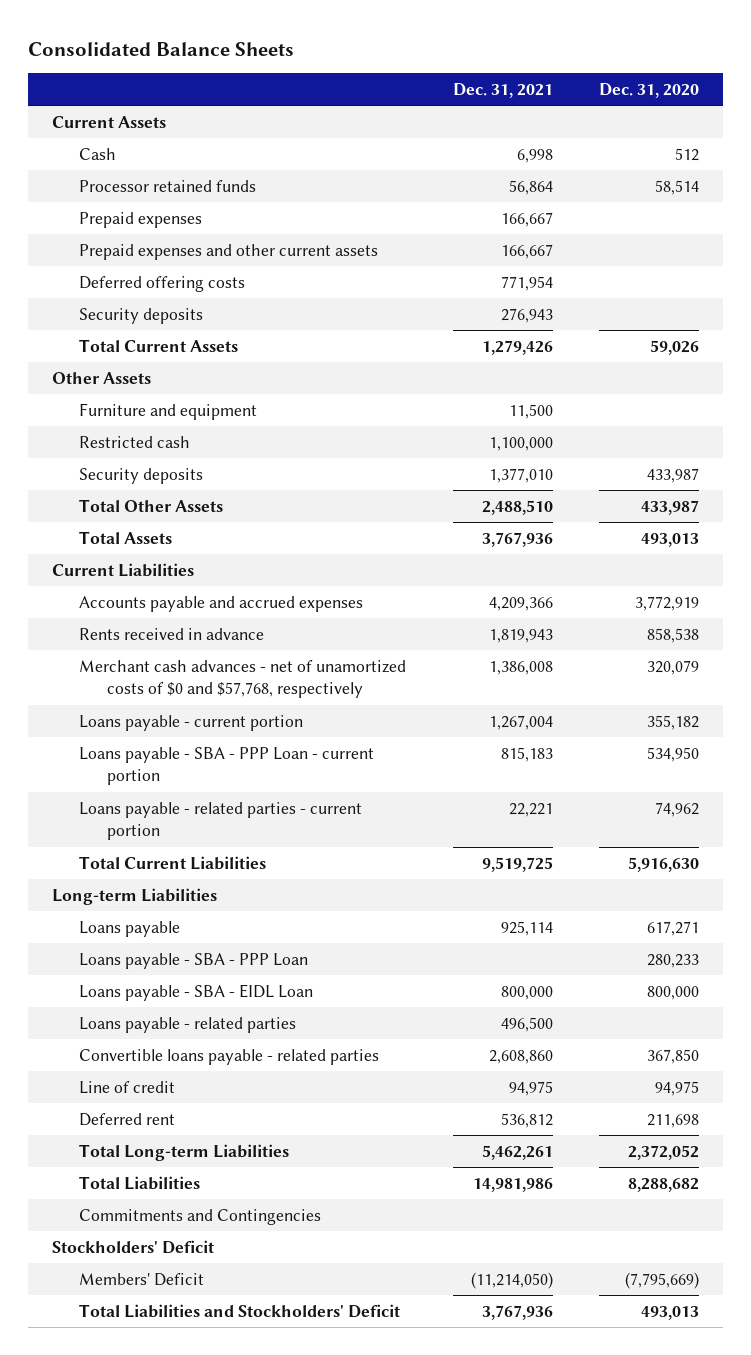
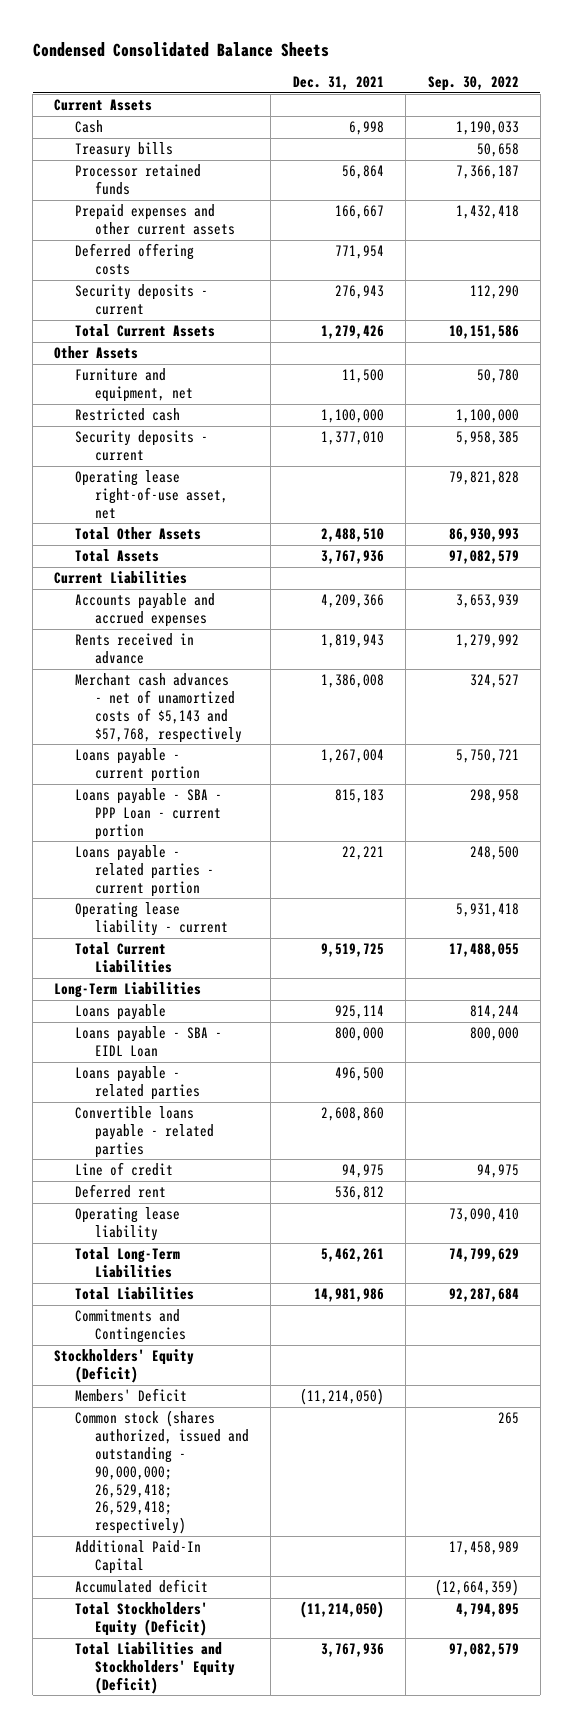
[28,41,295,56] Consolidated Balance Sheets -> [32,41,329,57] Condensed Consolidated Balance Sheets
[599,82,700,98] Dec. 31, 2020 -> none
none -> [427,76,519,92] Sep. 30, 2022
none -> [74,142,173,159] Treasury bills
[79,211,203,228] Prepaid expenses -> none
[79,307,204,324] Security deposits -> [74,284,208,315] Security deposits - current
[79,402,258,420] Furniture and equipment -> [74,368,194,402] Furniture and equipment, net
[79,467,204,484] Security deposits -> [74,430,208,461] Security deposits - current
none -> [74,470,229,519] Operating lease right-of-use asset, net
[79,659,407,699] Merchant cash advances - net of unamortized costs of $0 and $57,768, respectively -> [74,673,243,743] Merchant cash advances - net of unamortized costs of $5,143 and $57,768, respectively
none -> [74,902,229,936] Operating lease liability - current
[51,887,217,905] Long-term Liabilities -> [54,982,202,999] Long-Term Liabilities
[79,952,309,969] Loans payable - SBA - PPP Loan -> none
none -> [74,1207,180,1241] Operating lease liability
[79,1143,290,1161] Total Long-term Liabilities -> [74,1247,180,1278] Total Long-Term Liabilities
[51,1239,214,1254] Stockholders' Deficit -> [54,1349,195,1383] Stockholders' Equity (Deficit)
none -> [74,1410,250,1535] Common stock (shares authorized, issued and outstanding - 90,000,000; 26,529,418; 26,529,418; respectively)
none -> [74,1540,201,1574] Additional Paid-In Capital
none -> [74,1579,208,1594] Accumulated deficit
none -> [74,1602,208,1636] Total Stockholders' Equity (Deficit)
[79,1303,401,1318] Total Liabilities and Stockholders' Deficit -> [74,1642,236,1694] Total Liabilities and Stockholders' Equity (Deficit)

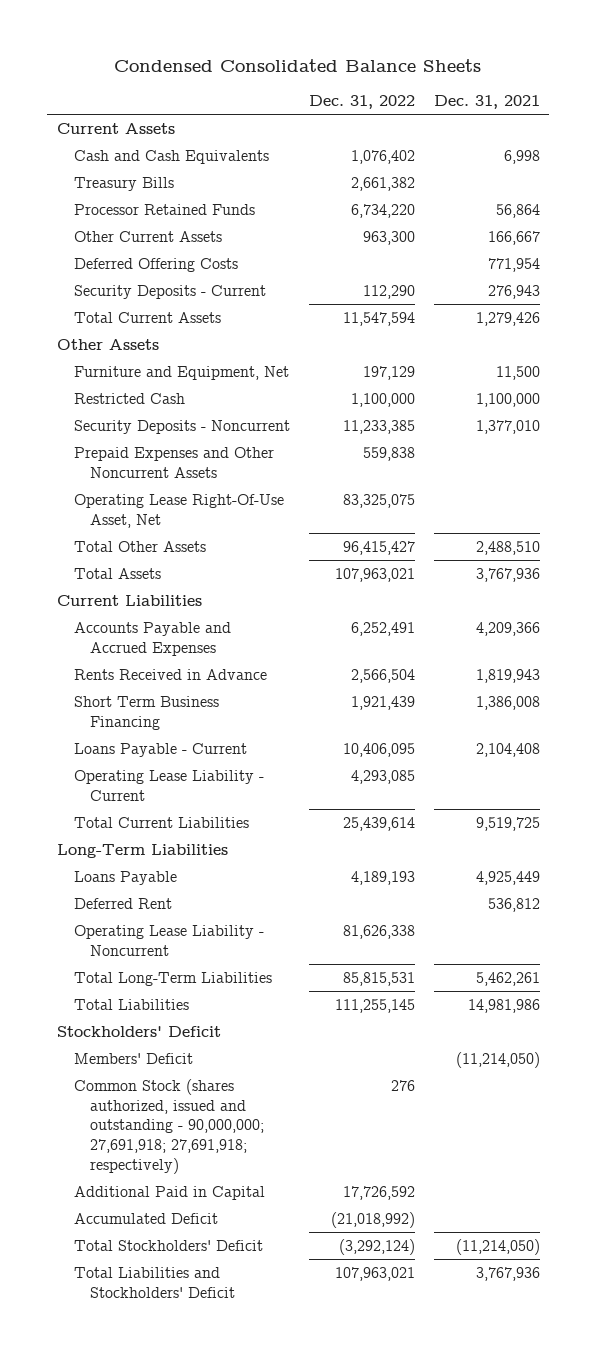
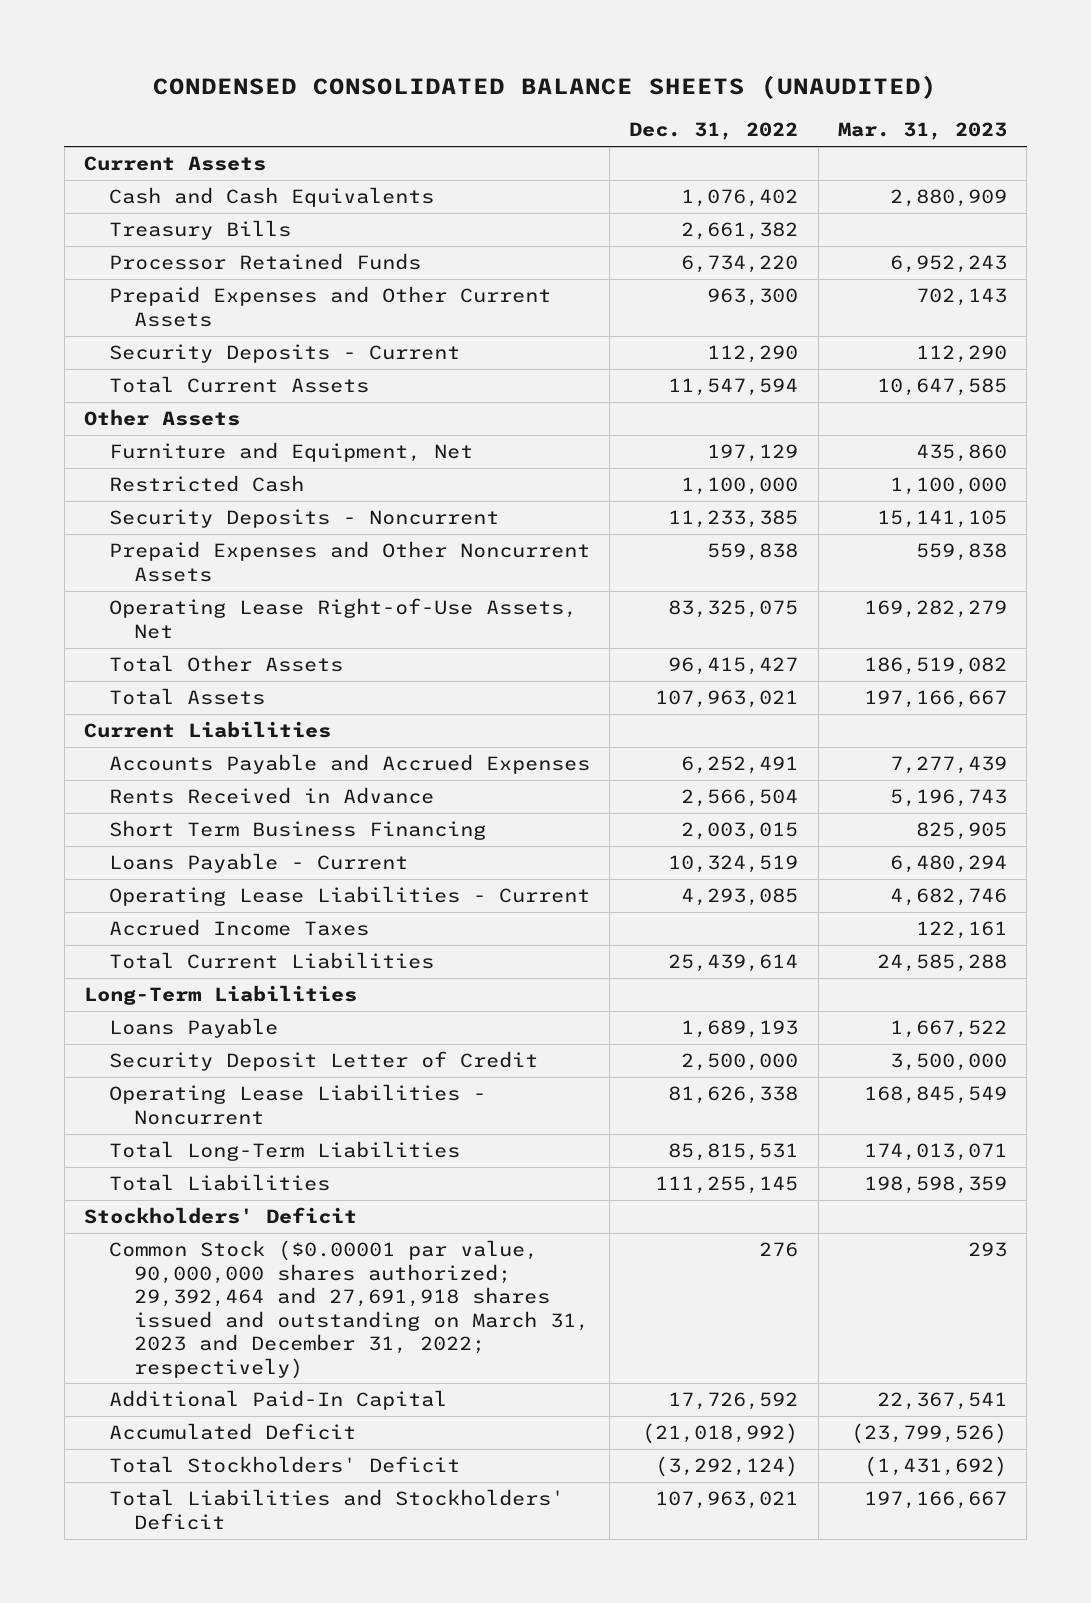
[114,58,482,72] Condensed Consolidated Balance Sheets -> [153,74,938,99] CONDENSED CONSOLIDATED BALANCE SHEETS (UNAUDITED)
[433,94,540,109] Dec. 31, 2021 -> none
none -> [837,122,1007,141] Mar. 31, 2023
[73,257,238,272] Deferred Offering Costs -> none
[73,230,222,242] Other Current Assets -> [108,286,551,327] Prepaid Expenses and Other Current Assets
[73,493,284,528] Operating Lease Right-Of-Use Asset, Net -> [108,598,577,639] Operating Lease Right-of-Use Assets, Net
[350,695,415,710] 1,921,439 -> [681,822,799,841] 2,003,015
[342,742,415,757] 10,406,095 -> [668,855,799,874] 10,324,519
[73,769,264,801] Operating Lease Liability - Current -> [108,886,590,907] Operating Lease Liabilities - Current
none -> [108,919,369,937] Accrued Income Taxes
[73,897,172,909] Deferred Rent -> none
[350,870,415,885] 4,189,193 -> [681,1020,799,1039] 1,689,193
none -> [108,1051,538,1072] Security Deposit Letter of Credit
[73,924,264,956] Operating Lease Liability - Noncurrent -> [108,1084,486,1125] Operating Lease Liabilities - Noncurrent
[73,1052,193,1064] Members' Deficit -> none
[73,1078,265,1174] Common Stock (shares authorized, issued and outstanding - 90,000,000; 27,691,918; 27,691,918; respectively) -> [108,1240,589,1379] Common Stock ($0.00001 par value, 90,000,000 shares authorized; 29,392,464 and 27,691,918 shares issued and outstanding on March 31, 2023 and December 31, 2022; respectively)
[73,1185,265,1200] Additional Paid in Capital -> [108,1390,447,1411] Additional Paid-In Capital

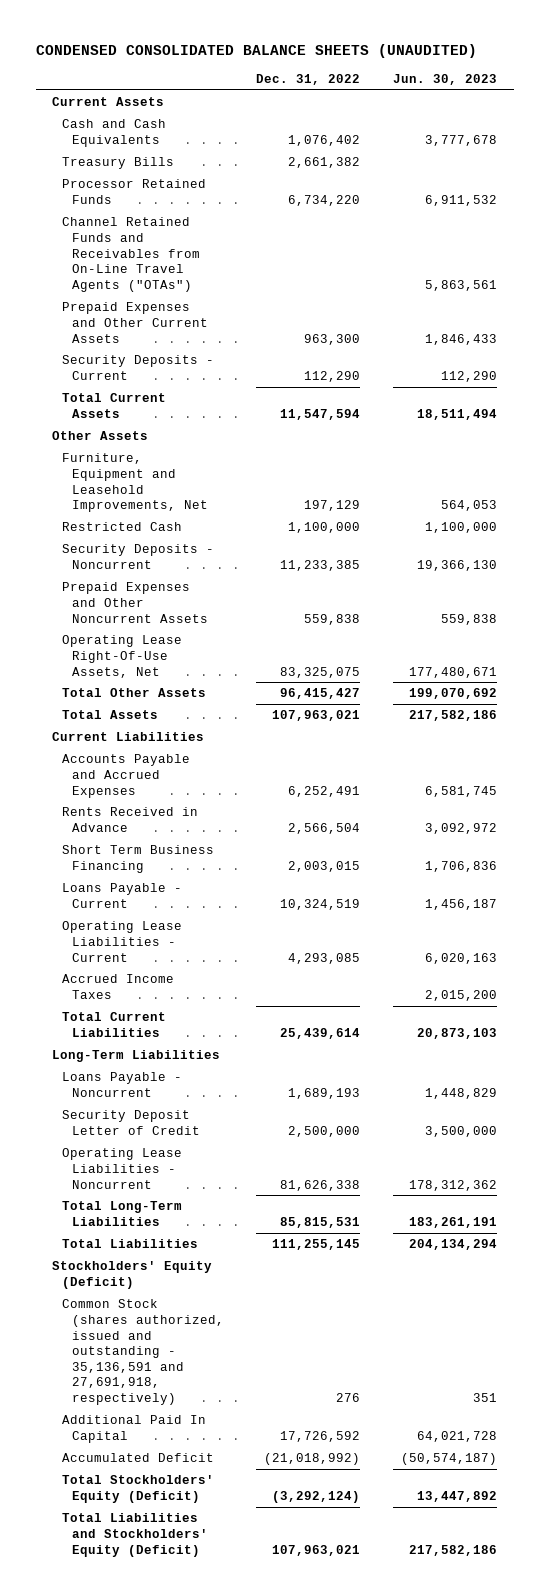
[837,122,1007,141] Mar. 31, 2023 -> none
none -> [393,73,498,85] Jun. 30, 2023
none -> [61,217,200,292] Channel Retained Funds and Receivables from On-Line Travel Agents ("OTAs")
[108,442,473,463] Furniture and Equipment, Net -> [61,453,208,513] Furniture, Equipment and Leasehold Improvements, Net
[108,598,577,639] Operating Lease Right-of-Use Assets, Net -> [61,635,182,678] Operating Lease Right-Of-Use Assets, Net
[108,1018,278,1039] Loans Payable -> [61,1072,182,1097] Loans Payable - Noncurrent
[83,1207,357,1225] Stockholders' Deficit -> [52,1261,213,1289] Stockholders' Equity (Deficit)
[108,1240,589,1379] Common Stock ($0.00001 par value, 90,000,000 shares authorized; 29,392,464 and 27,691,918 shares issued and outstanding on March 31, 2023 and December 31, 2022; respectively) -> [61,1299,224,1406] Common Stock (shares authorized, issued and outstanding - 35,136,591 and 27,691,918, respectively)
[108,1390,447,1411] Additional Paid-In Capital -> [61,1415,206,1443] Additional Paid In Capital
[108,1456,460,1474] Total Stockholders' Deficit -> [61,1475,214,1503] Total Stockholders' Equity (Deficit)
[108,1489,564,1530] Total Liabilities and Stockholders' Deficit -> [61,1513,208,1557] Total Liabilities and Stockholders' Equity (Deficit)

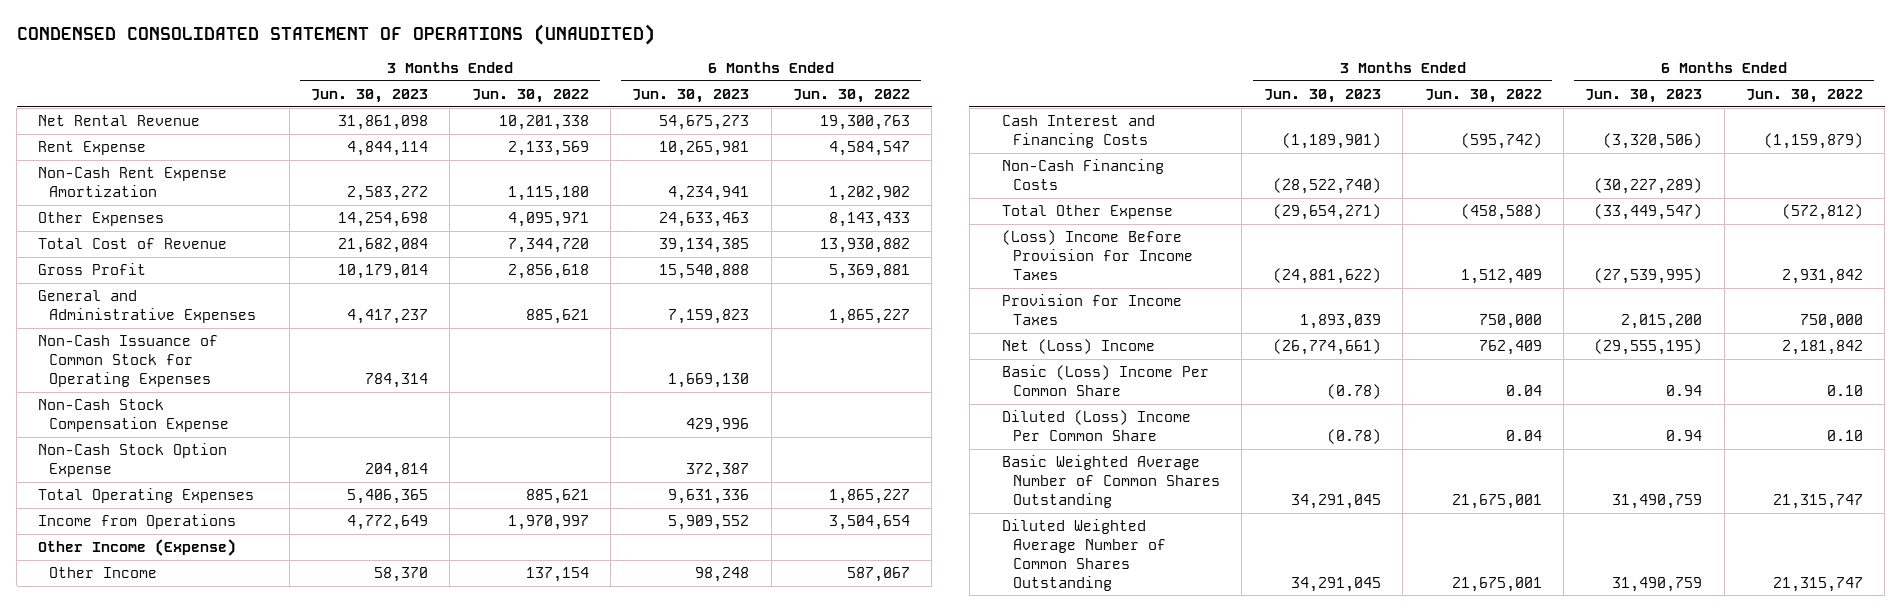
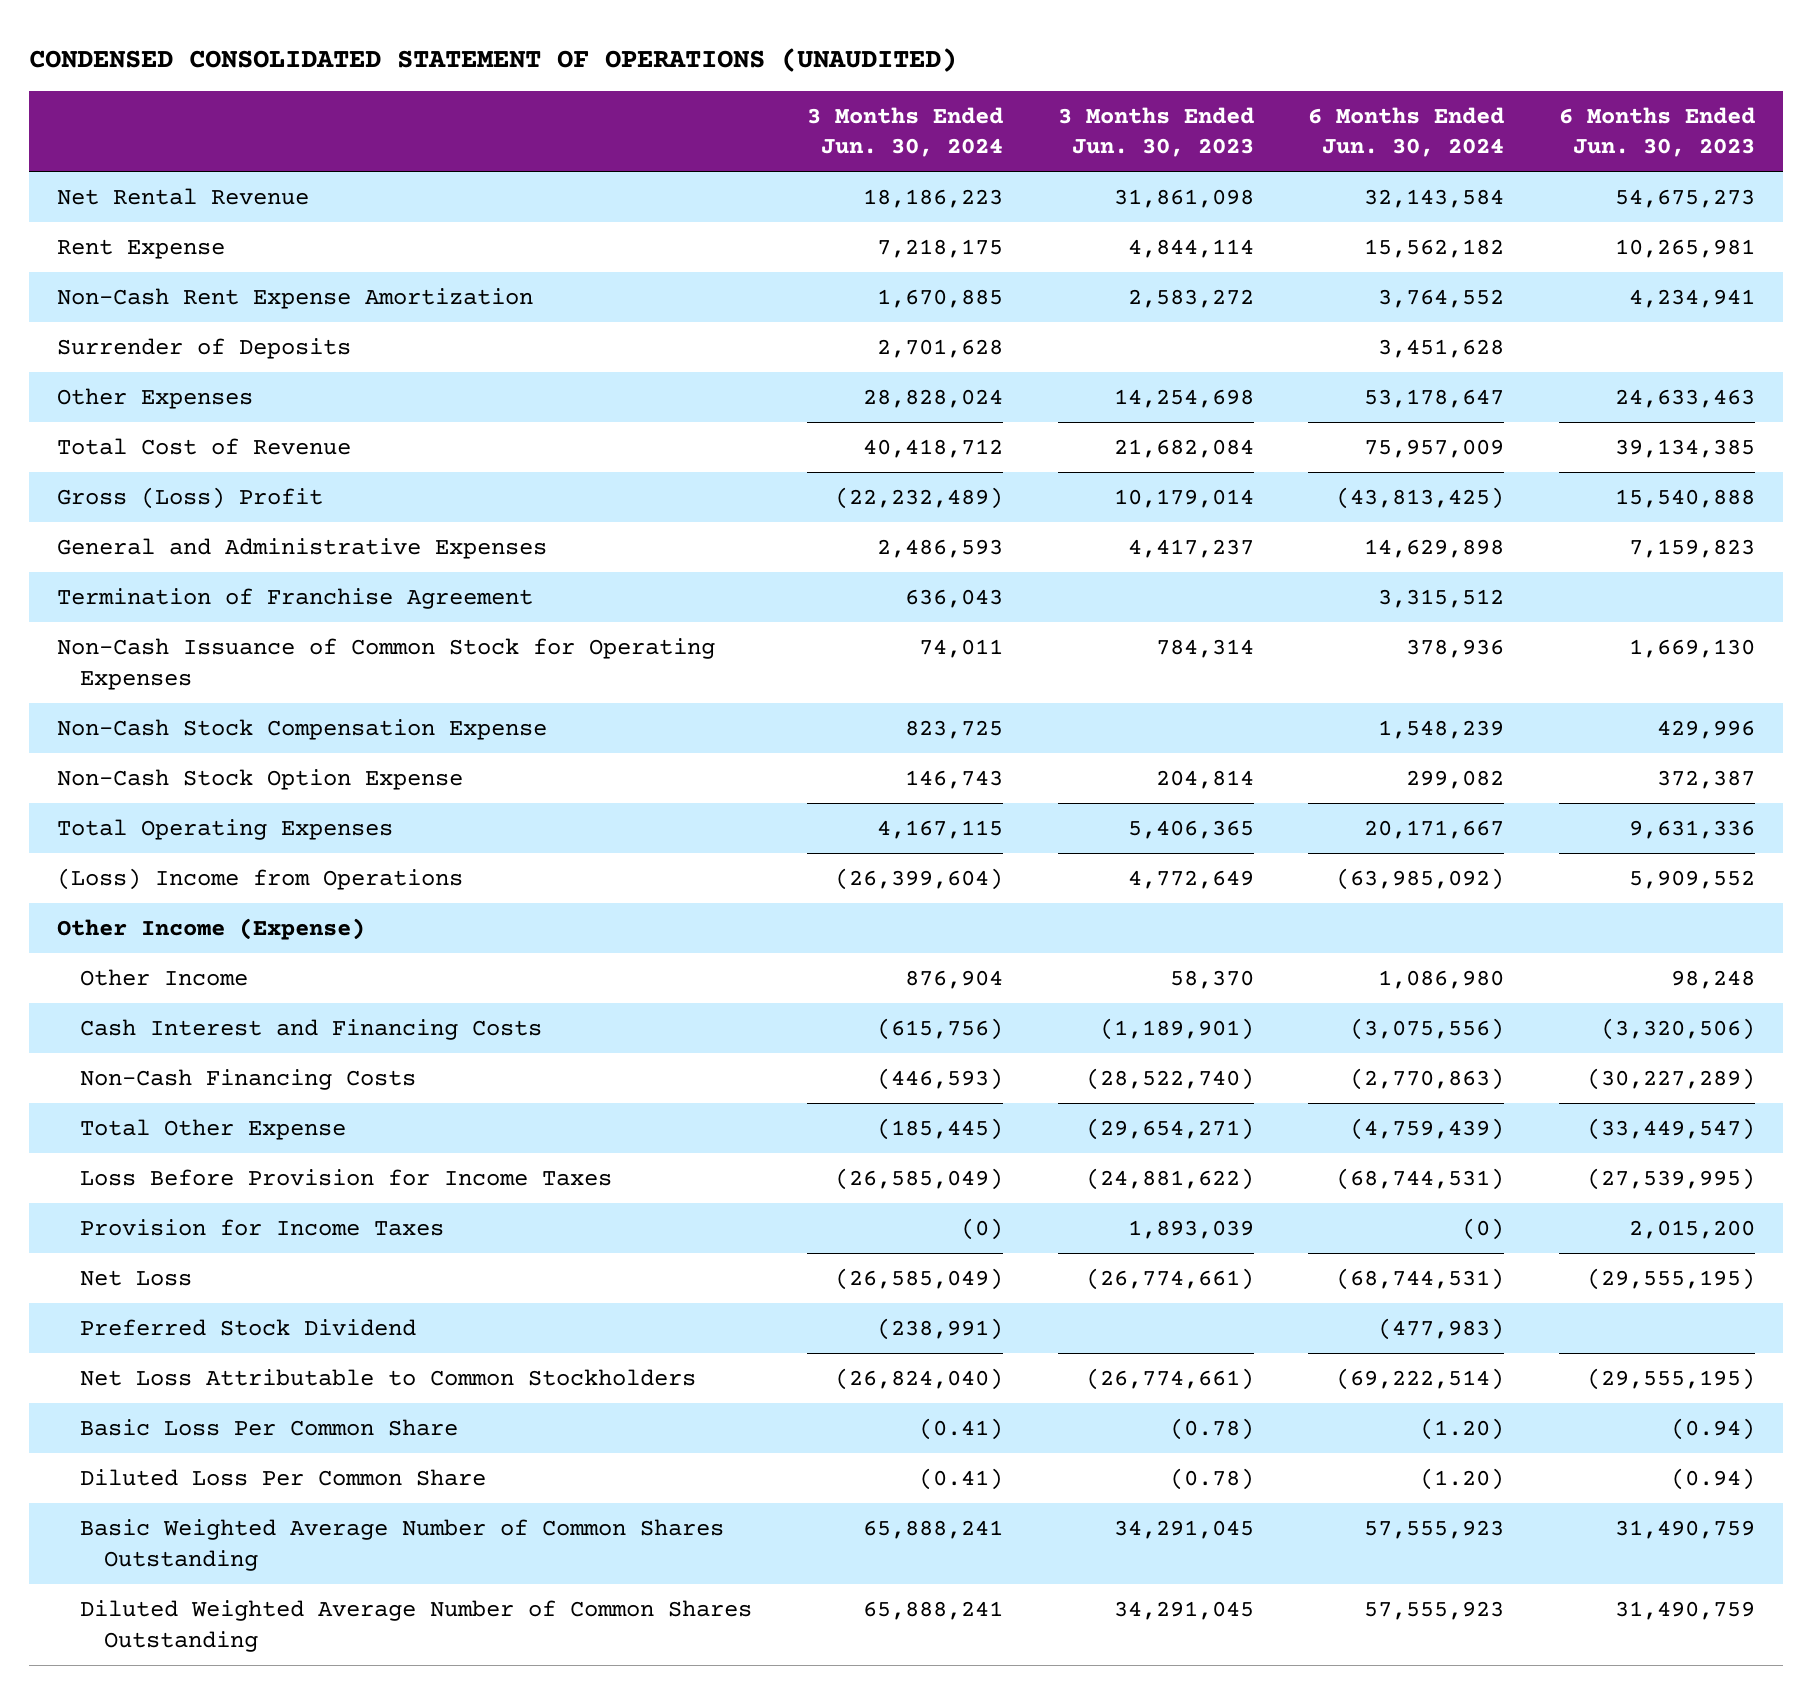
[471,89,589,104] Jun. 30, 2022 -> none
[793,89,911,104] Jun. 30, 2022 -> none
none -> [807,106,1004,158] 3 Months Ended Jun. 30, 2024
none -> [1308,106,1505,158] 6 Months Ended Jun. 30, 2024
none -> [56,337,351,359] Surrender of Deposits
[38,263,147,276] Gross Profit -> [56,486,323,509] Gross (Loss) Profit
none -> [56,587,533,609] Termination of Franchise Agreement
[38,514,237,530] Income from Operations -> [56,867,463,890] (Loss) Income from Operations
[1002,230,1194,280] (Loss) Income Before Provision for Income Taxes -> [80,1168,613,1186] Loss Before Provision for Income Taxes
[1002,339,1156,355] Net (Loss) Income -> [80,1269,193,1286] Net Loss
none -> [80,1318,417,1336] Preferred Stock Dividend
none -> [80,1368,697,1386] Net Loss Attributable to Common Stockholders
[1002,365,1210,397] Basic (Loss) Income Per Common Share -> [80,1418,459,1436] Basic Loss Per Common Share
[1666,385,1703,397] 0.94 -> [1671,1417,1756,1440] (0.94)
[1002,410,1192,442] Diluted (Loss) Income Per Common Share -> [80,1468,487,1486] Diluted Loss Per Common Share
[1666,430,1703,442] 0.94 -> [1671,1467,1756,1490] (0.94)

